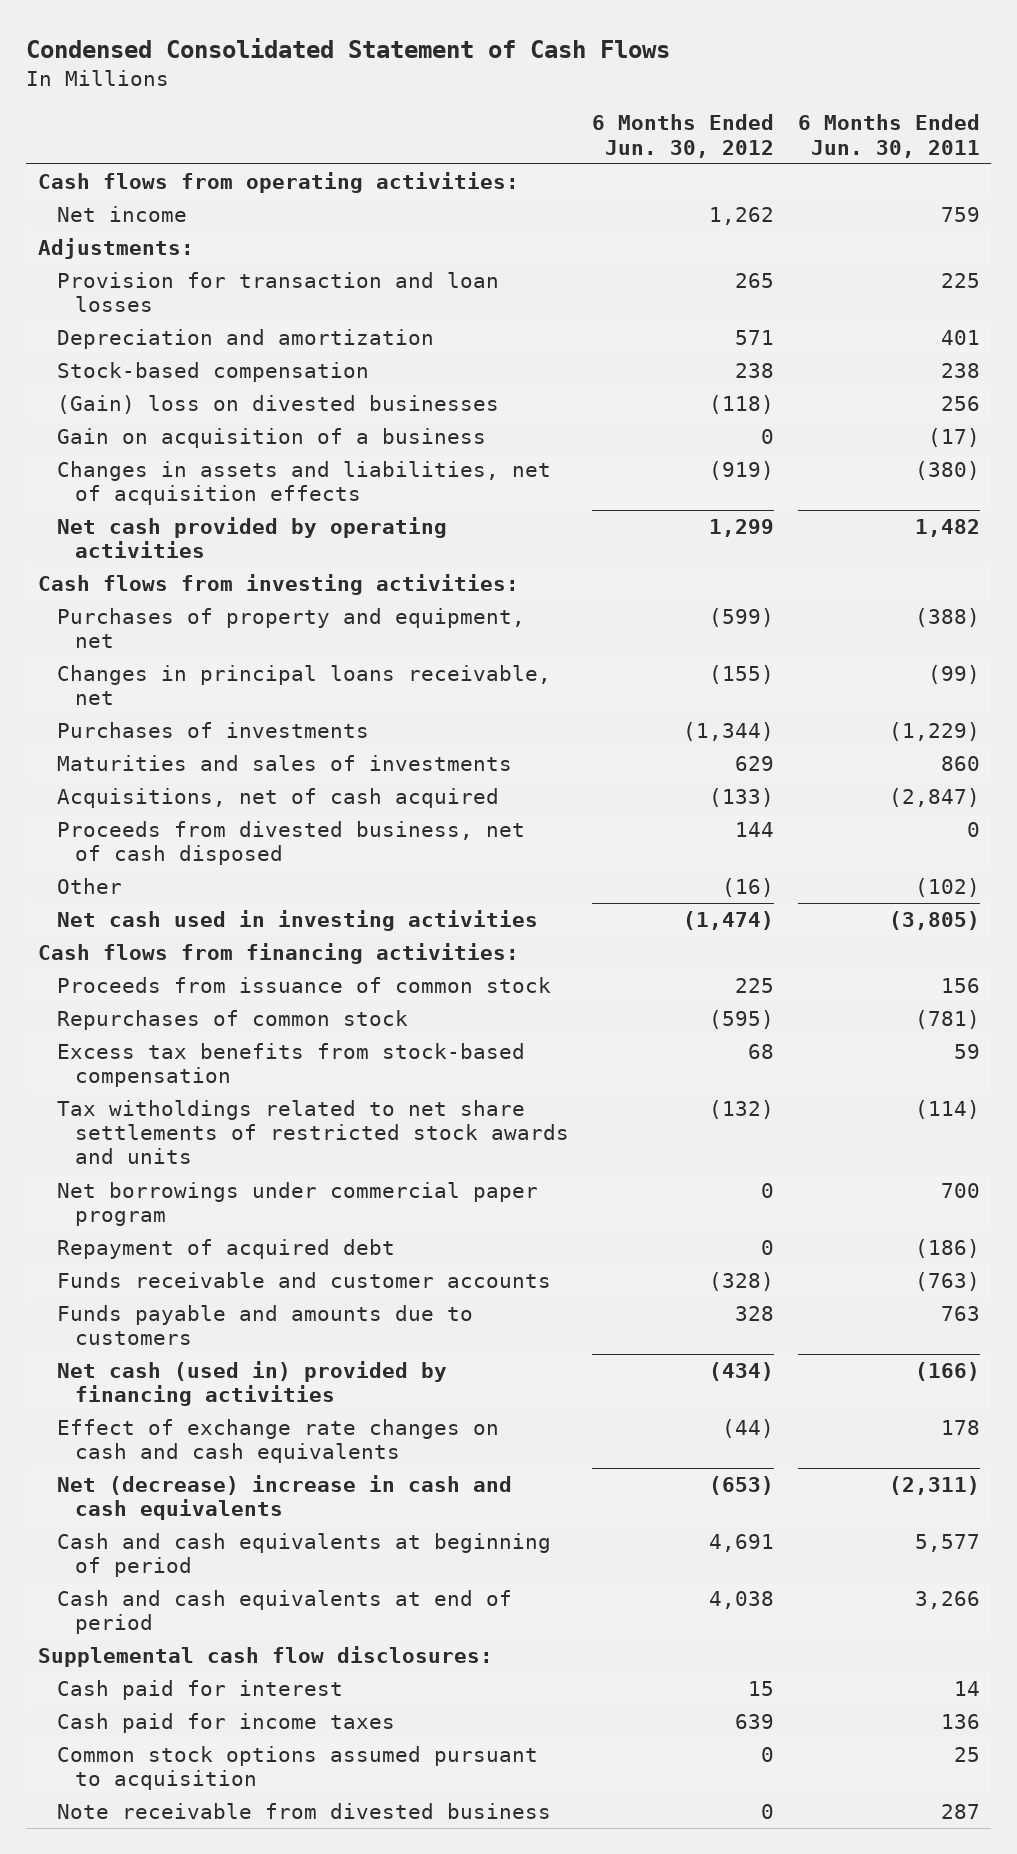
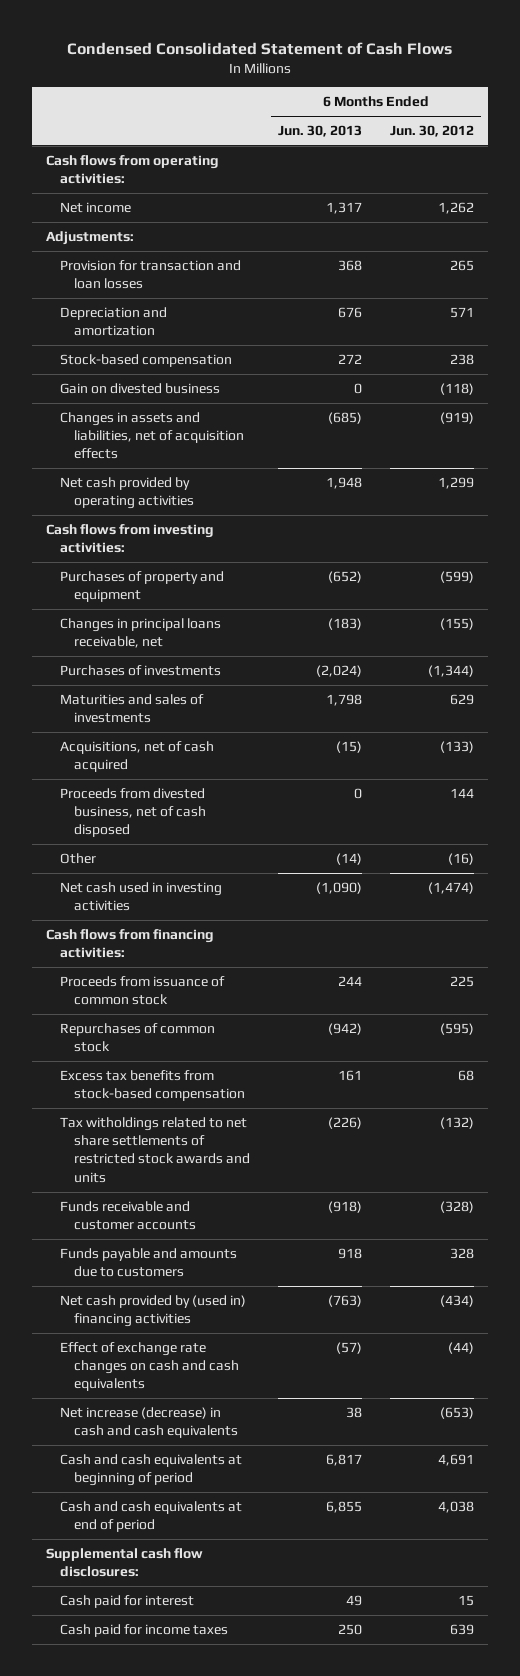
[797,114,980,158] 6 Months Ended Jun. 30, 2011 -> none
none -> [277,125,362,138] Jun. 30, 2013
[56,428,486,449] Gain on acquisition of a business -> none
[56,395,499,415] (Gain) loss on divested businesses -> [59,383,220,395] Gain on divested business
[56,608,525,649] Purchases of property and equipment, net -> [59,571,224,603] Purchases of property and equipment
[56,1182,538,1227] Net borrowings under commercial paper program -> none
[56,1239,395,1260] Repayment of acquired debt -> none
[56,1361,447,1407] Net cash (used in) provided by financing activities -> [59,1295,246,1328] Net cash provided by (used in) financing activities
[56,1475,512,1521] Net (decrease) increase in cash and cash equivalents -> [59,1407,238,1439] Net increase (decrease) in cash and cash equivalents
[56,1746,538,1791] Common stock options assumed pursuant to acquisition -> none
[56,1803,551,1820] Note receivable from divested business -> none

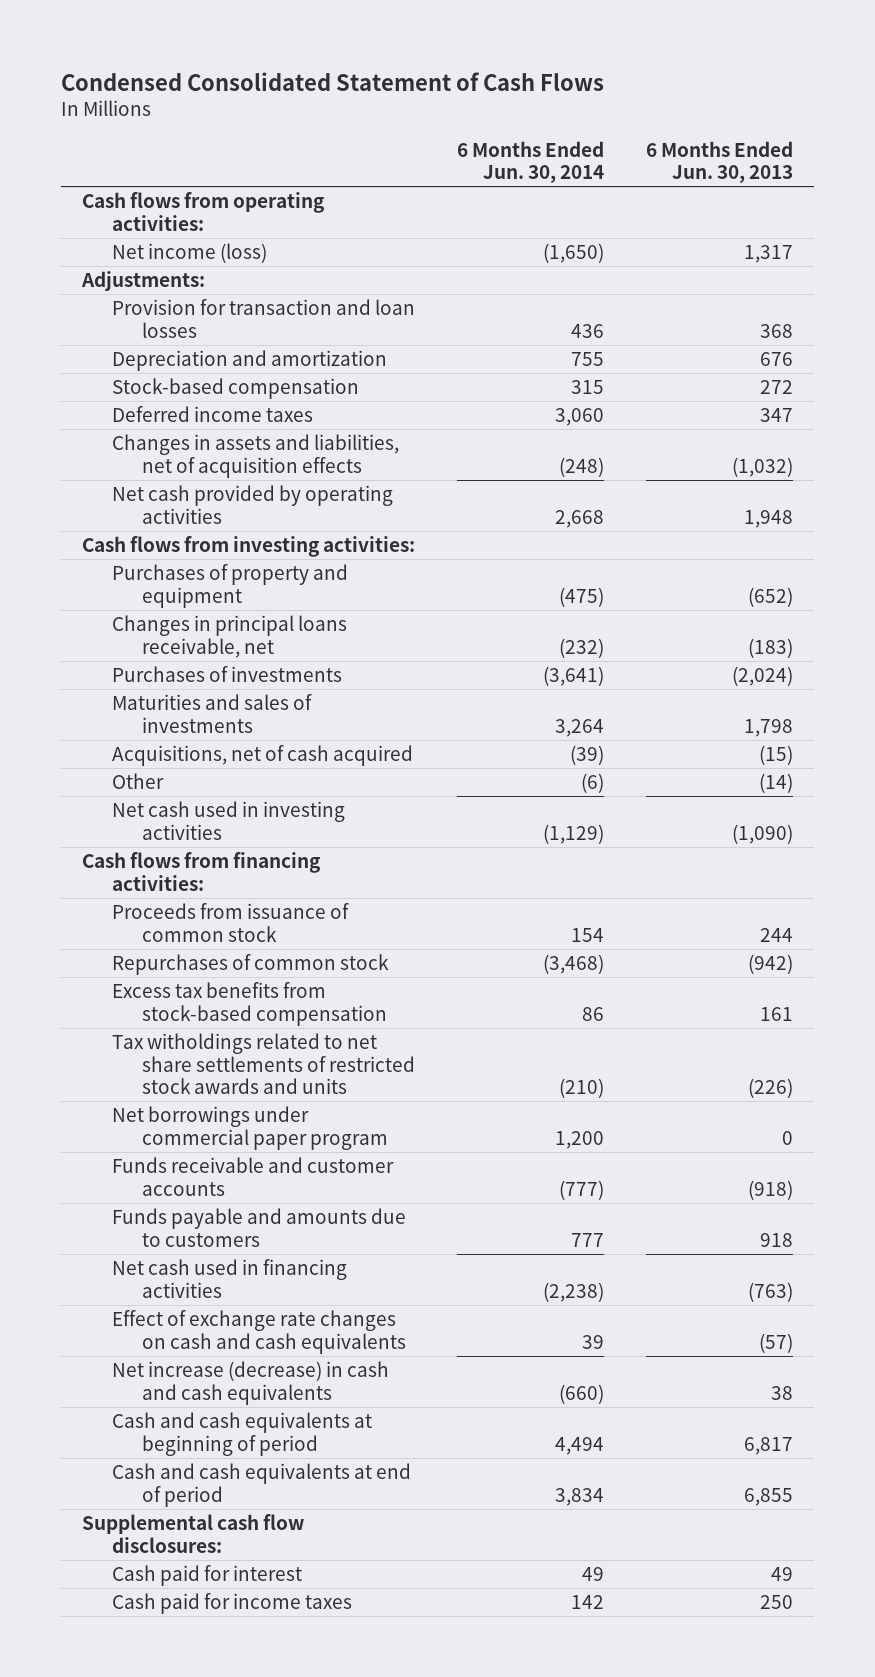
[390,125,475,138] Jun. 30, 2012 -> none
none -> [456,140,604,184] 6 Months Ended Jun. 30, 2014
[59,202,131,214] Net income -> [111,243,267,264] Net income (loss)
[59,383,220,395] Gain on divested business -> none
none -> [111,406,313,423] Deferred income taxes
[327,412,362,425] (685) -> [731,456,793,477] (1,032)
[59,788,206,838] Proceeds from divested business, net of cash disposed -> none
none -> [111,1106,388,1150] Net borrowings under commercial paper program
[59,1295,246,1328] Net cash provided by (used in) financing activities -> [111,1259,347,1298] Net cash used in financing activities

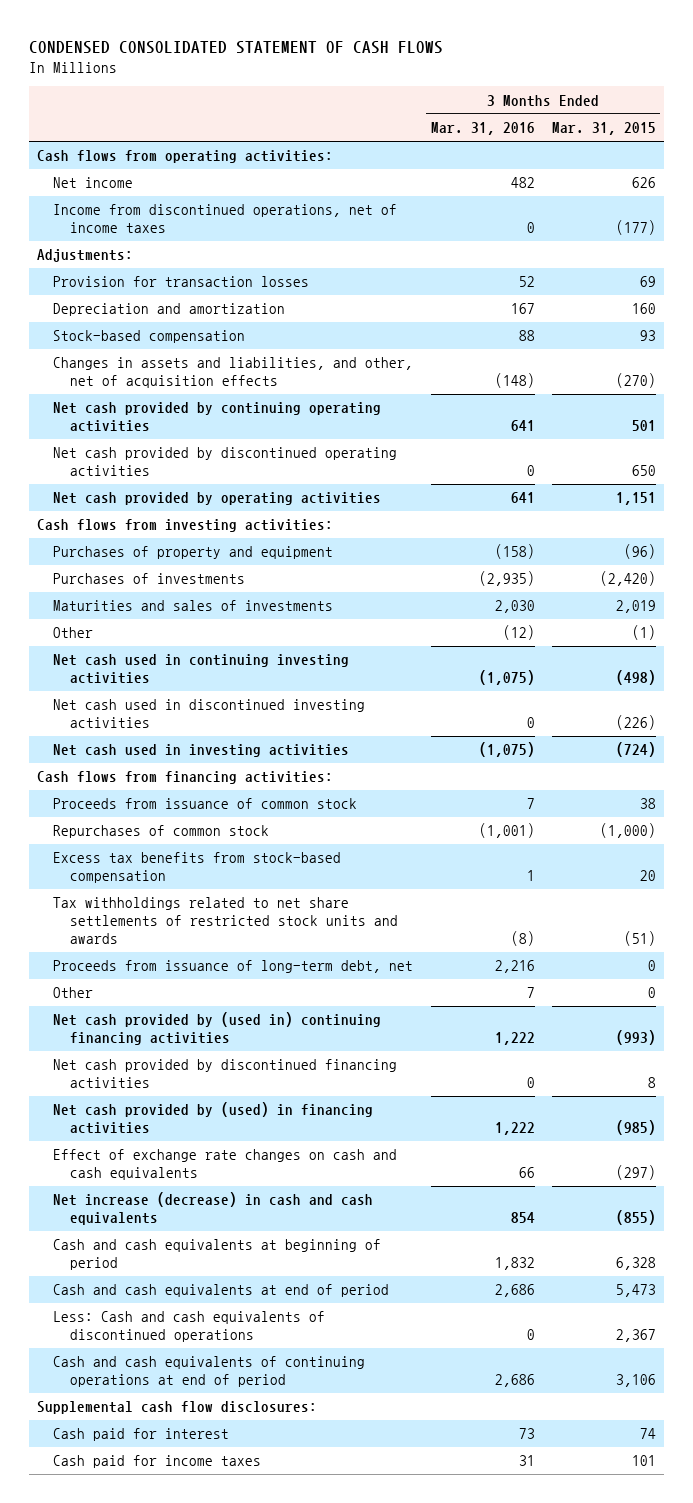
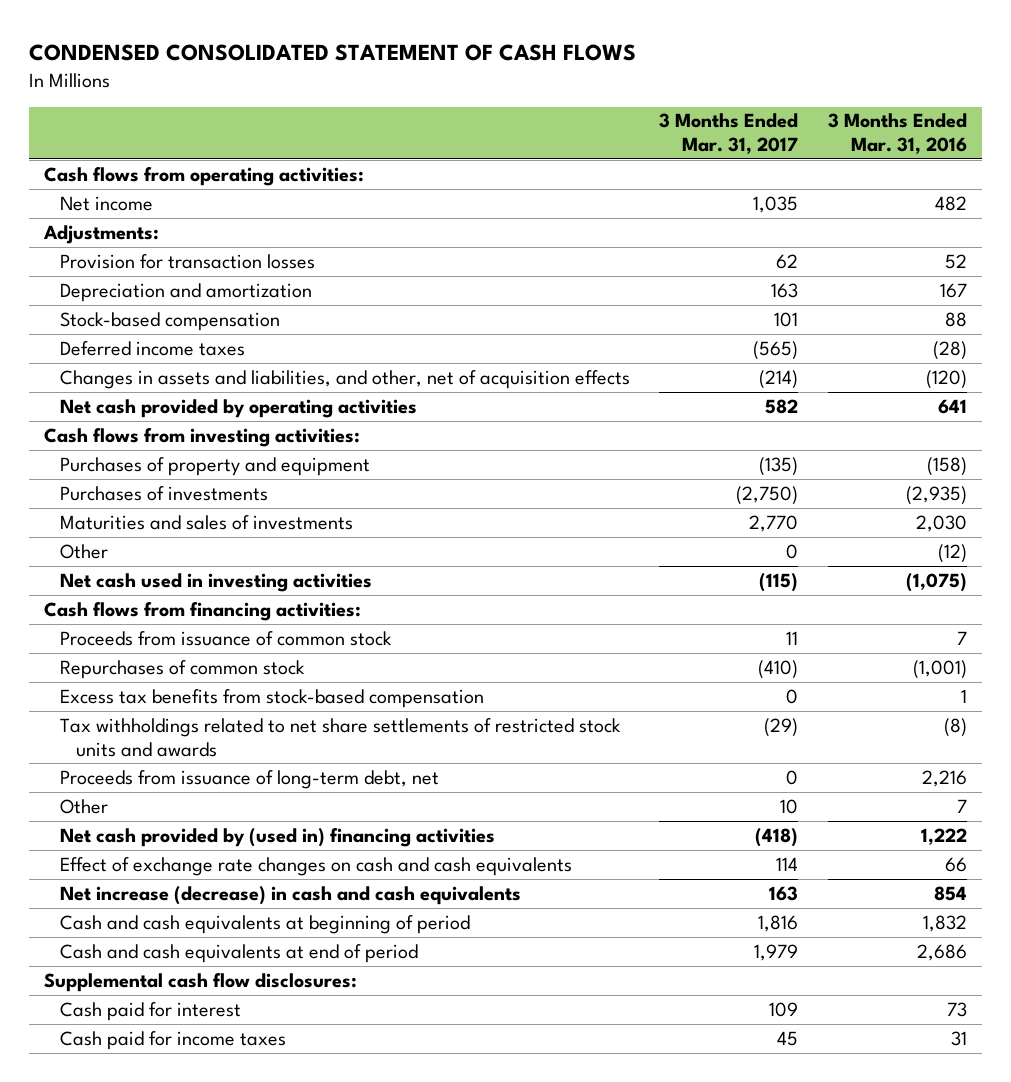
[551,122,656,136] Mar. 31, 2015 -> none
none -> [659,113,799,155] 3 Months Ended Mar. 31, 2017
[53,204,398,233] Income from discontinued operations, net of income taxes -> none
[53,402,382,432] Net cash provided by continuing operating activities -> none
[53,447,398,476] Net cash provided by discontinued operating activities -> none
none -> [59,340,245,356] Deferred income taxes
[494,372,535,388] (148) -> [925,369,967,389] (120)
[53,654,350,684] Net cash used in continuing investing activities -> none
[53,699,366,728] Net cash used in discontinued investing activities -> none
[53,1012,382,1045] Net cash provided by (used in) continuing financing activities -> none
[53,1059,398,1088] Net cash provided by discontinued financing activities -> none
[53,1102,374,1134] Net cash provided by (used) in financing activities -> [59,827,495,847] Net cash provided by (used in) financing activities
[53,1311,326,1342] Less: Cash and cash equivalents of discontinued operations -> none
[53,1356,366,1387] Cash and cash equivalents of continuing operations at end of period -> none

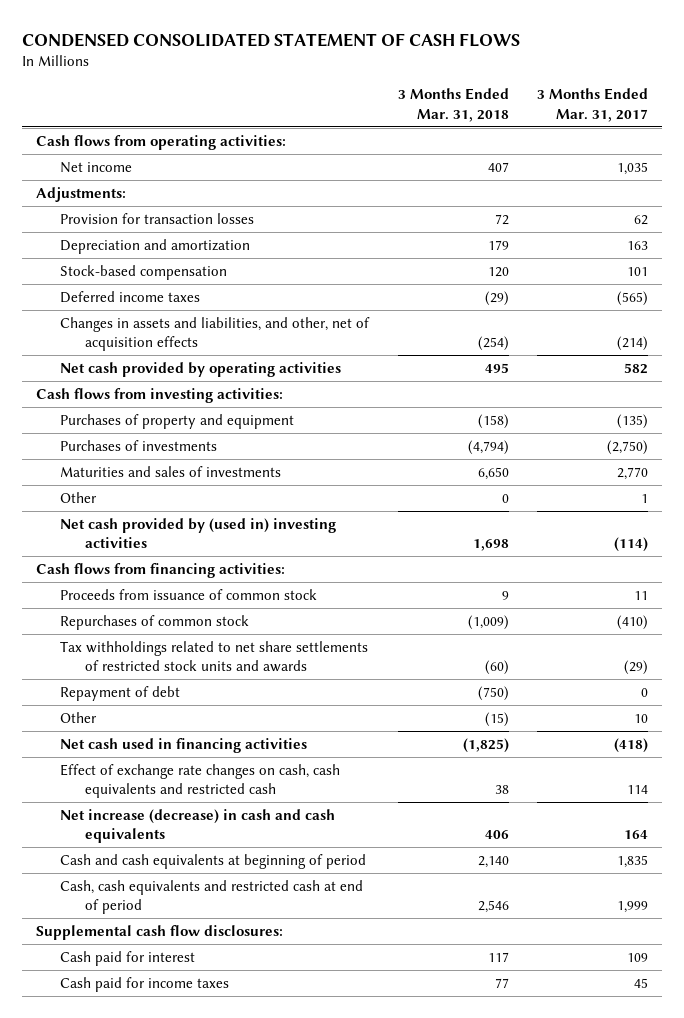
[827,113,967,155] 3 Months Ended Mar. 31, 2016 -> none
none -> [397,88,509,122] 3 Months Ended Mar. 31, 2018
[786,543,799,559] 0 -> [640,493,648,503] 1
[59,572,372,592] Net cash used in investing activities -> [60,517,337,549] Net cash provided by (used in) investing activities
[759,572,799,592] (115) -> [613,537,648,553] (114)
[59,688,484,708] Excess tax benefits from stock-based compensation -> none
[59,769,439,789] Proceeds from issuance of long-term debt, net -> none
none -> [60,685,181,701] Repayment of debt
[59,827,495,847] Net cash provided by (used in) financing activities -> [60,737,308,753] Net cash used in financing activities
[59,856,572,876] Effect of exchange rate changes on cash and cash equivalents -> [60,763,341,799] Effect of exchange rate changes on cash, cash equivalents and restricted cash
[769,885,799,901] 163 -> [623,830,648,840] 164
[758,914,799,932] 1,816 -> [616,854,648,868] 1,835
[59,943,418,963] Cash and cash equivalents at end of period -> [60,879,364,915] Cash, cash equivalents and restricted cash at end of period
[754,943,799,961] 1,979 -> [616,901,648,914] 1,999

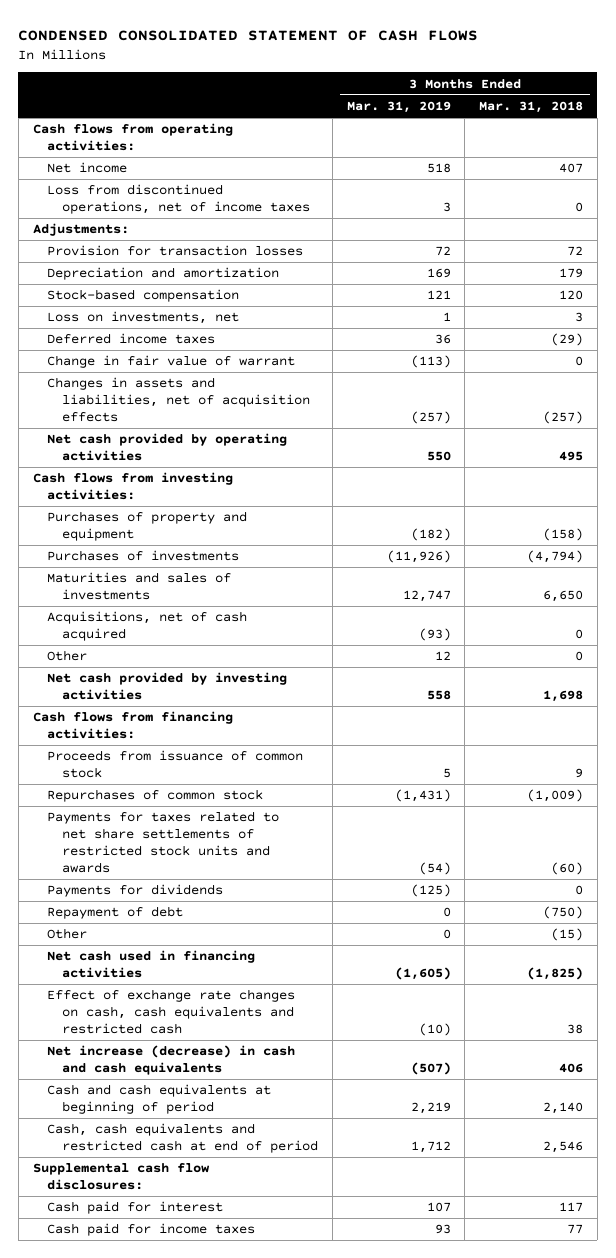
[536,88,648,122] 3 Months Ended Mar. 31, 2017 -> none
none -> [346,101,451,114] Mar. 31, 2019
none -> [47,184,311,215] Loss from discontinued operations, net of income taxes
none -> [47,311,240,325] Loss on investments, net
none -> [47,355,296,369] Change in fair value of warrant
[60,316,371,352] Changes in assets and liabilities, and other, net of acquisition effects -> [47,377,311,423] Changes in assets and liabilities, net of acquisition effects
[477,336,509,352] (254) -> [543,411,584,425] (257)
none -> [47,611,248,642] Acquisitions, net of cash acquired
[60,517,337,549] Net cash provided by (used in) investing activities -> [47,672,288,701] Net cash provided by investing activities
[60,640,369,673] Tax withholdings related to net share settlements of restricted stock units and awards -> [47,811,280,874] Payments for taxes related to net share settlements of restricted stock units and awards
none -> [47,884,224,898] Payments for dividends

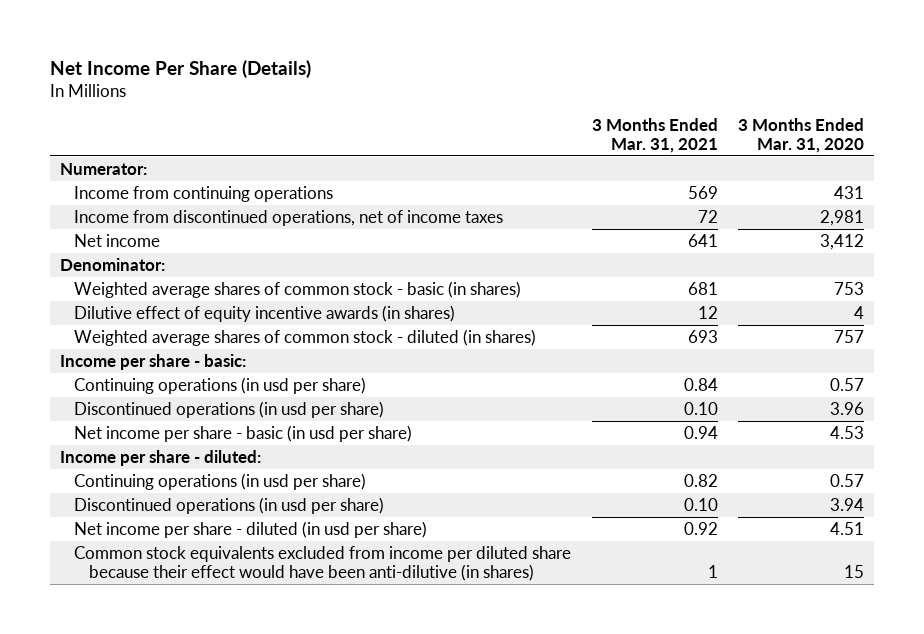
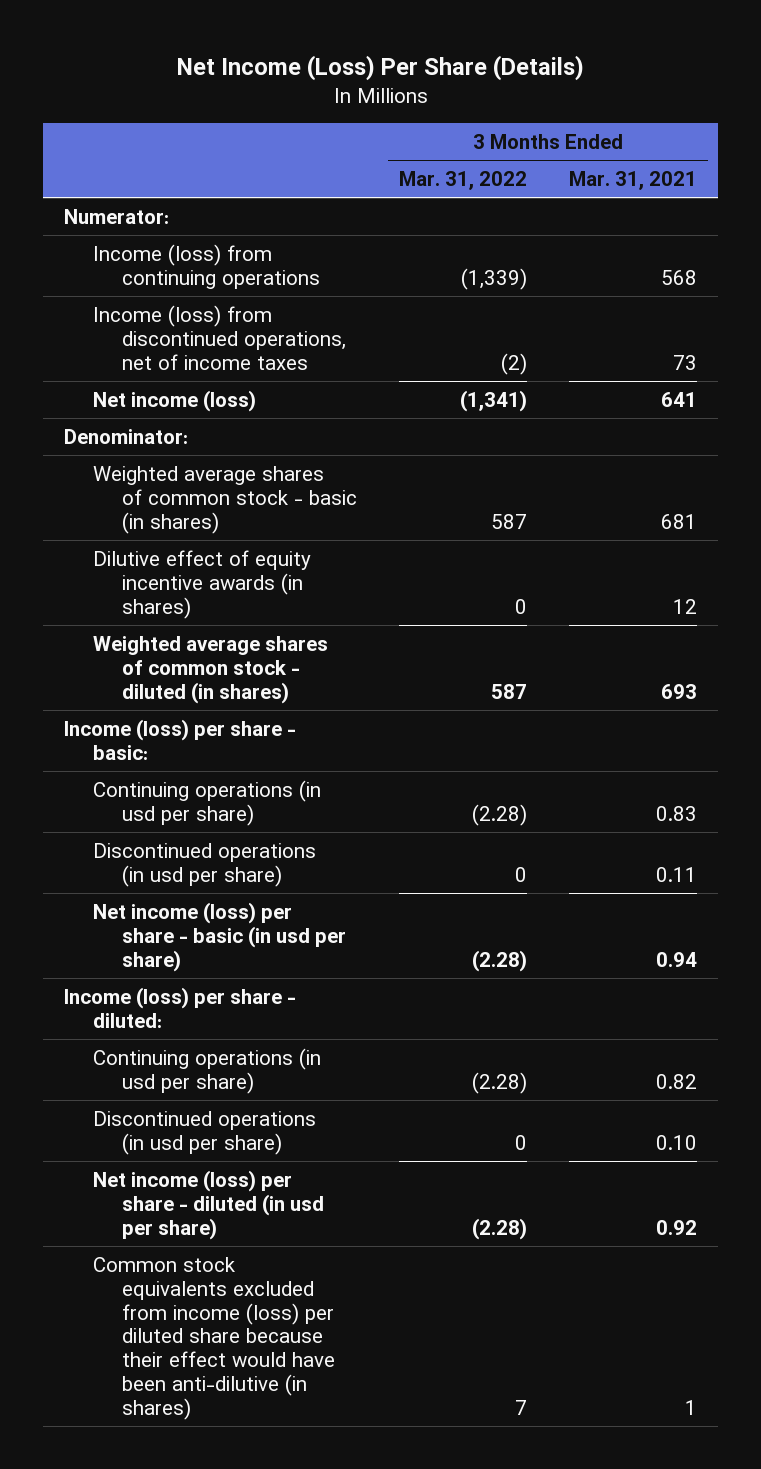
[49,59,311,78] Net Income Per Share (Details) -> [176,55,584,82] Net Income (Loss) Per Share (Details)
[738,117,865,153] 3 Months Ended Mar. 31, 2020 -> none
none -> [398,171,527,191] Mar. 31, 2022
[74,185,334,202] Income from continuing operations -> [93,243,320,289] Income (loss) from continuing operations
[687,185,718,199] 569 -> [661,269,698,285] 568
[74,209,504,226] Income from discontinued operations, net of income taxes -> [93,304,346,370] Income (loss) from discontinued operations, net of income taxes
[697,209,718,223] 72 -> [673,354,698,370] 73
[74,233,161,247] Net income -> [93,389,257,412] Net income (loss)
[59,353,246,370] Income per share - basic: -> [64,718,297,760] Income (loss) per share - basic:
[683,377,718,391] 0.84 -> [656,805,698,821] 0.83
[683,401,718,415] 0.10 -> [656,866,698,882] 0.11
[74,424,413,442] Net income per share - basic (in usd per share) -> [93,901,346,972] Net income (loss) per share - basic (in usd per share)
[59,449,261,466] Income per share - diluted: -> [64,986,297,1028] Income (loss) per share - diluted:
[74,520,428,538] Net income per share - diluted (in usd per share) -> [93,1169,324,1240] Net income (loss) per share - diluted (in usd per share)
[74,545,572,581] Common stock equivalents excluded from income per diluted share because their effect would have been anti-dilutive (in shares) -> [93,1256,335,1420] Common stock equivalents excluded from income (loss) per diluted share because their effect would have been anti-dilutive (in shares)

